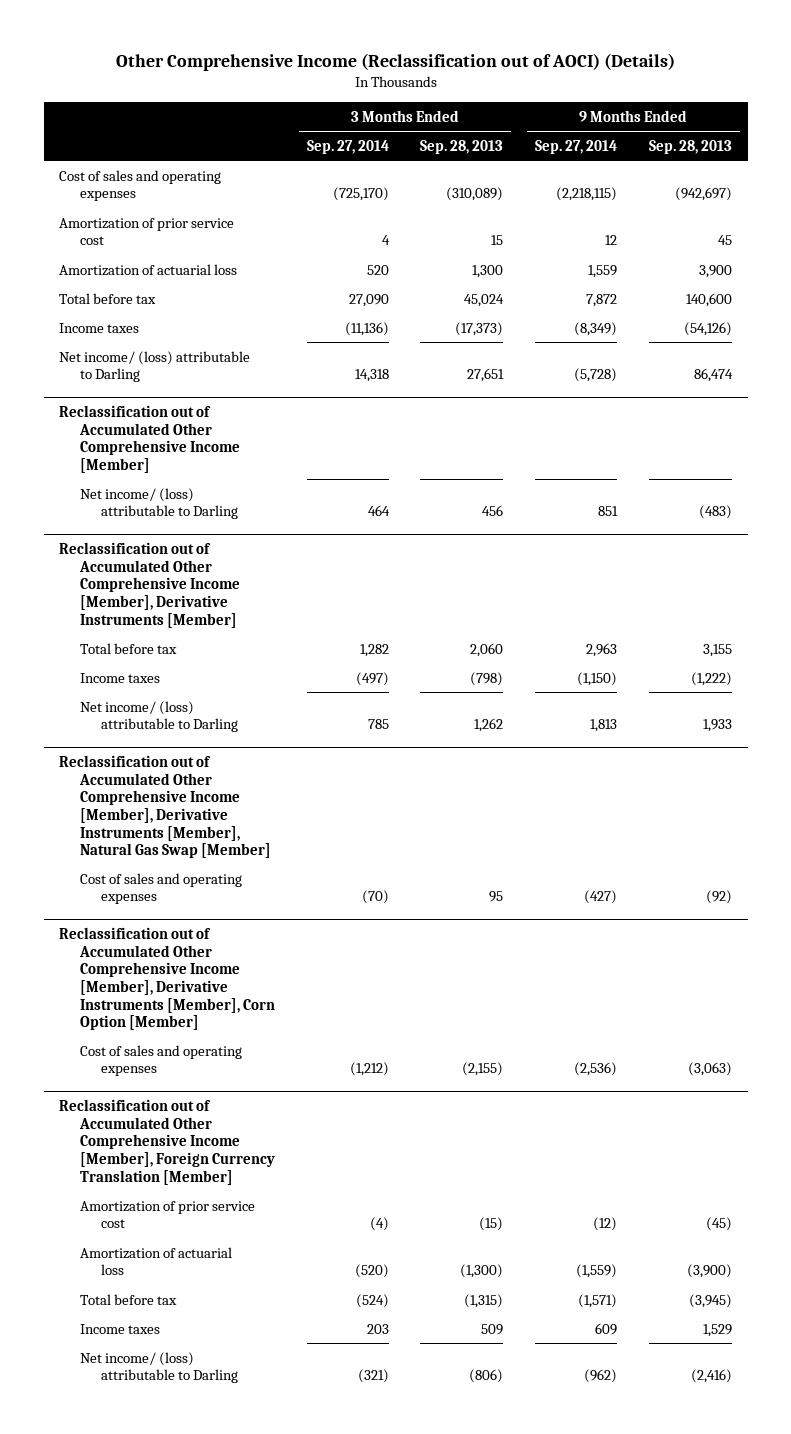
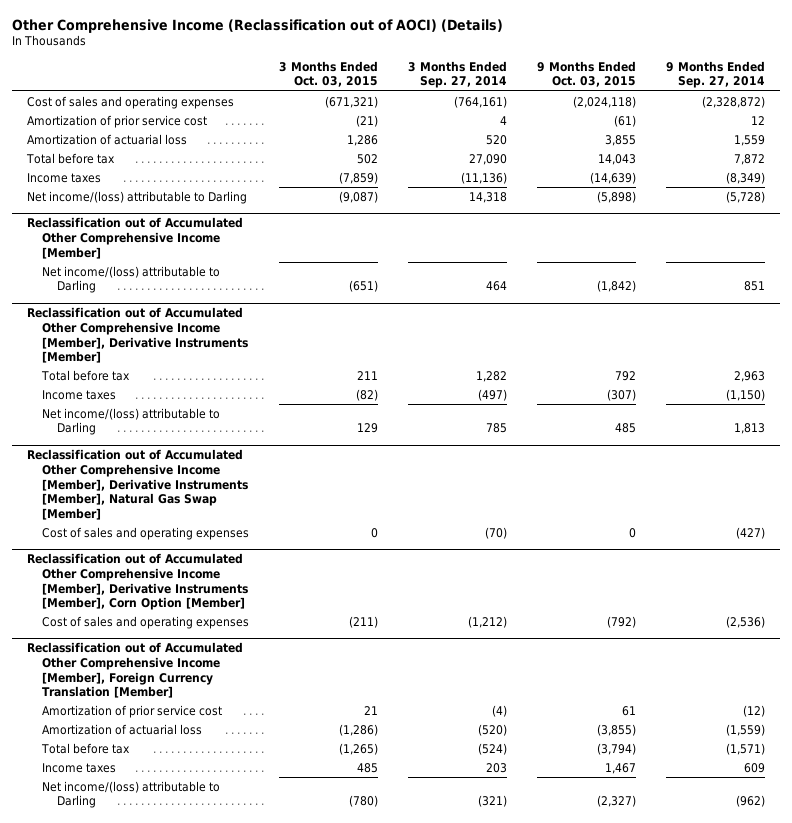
[420,139,504,154] Sep. 28, 2013 -> none
[648,139,732,154] Sep. 28, 2013 -> none
none -> [278,60,378,88] 3 Months Ended Oct. 03, 2015
none -> [537,60,637,88] 9 Months Ended Oct. 03, 2015
[332,187,389,202] (725,170) -> [454,95,508,108] (764,161)
[556,187,618,202] (2,218,115) -> [702,95,766,108] (2,328,872)
[59,350,251,383] Net income/ (loss) attributable to Darling -> [26,190,247,204] Net income/(loss) attributable to Darling
[80,487,238,520] Net income/ (loss) attributable to Darling -> [41,265,220,294] Net income/(loss) attributable to Darling
[80,700,238,733] Net income/ (loss) attributable to Darling -> [41,407,220,436] Net income/(loss) attributable to Darling
[80,1351,238,1384] Net income/ (loss) attributable to Darling -> [41,780,220,809] Net income/(loss) attributable to Darling

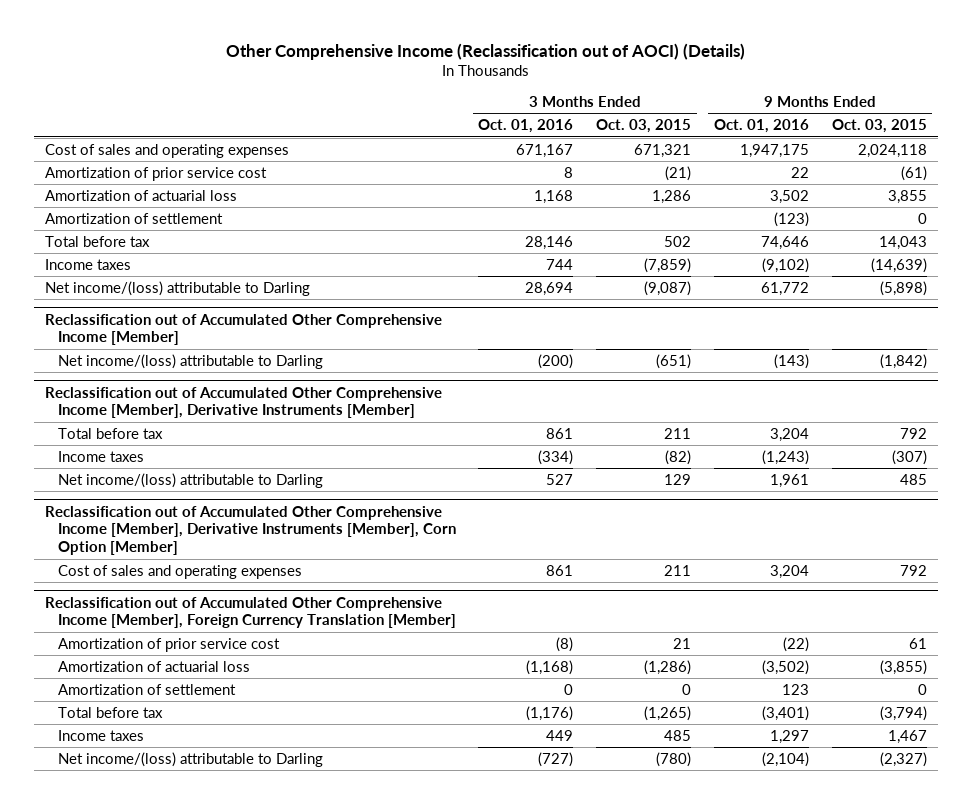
[408,60,508,89] 3 Months Ended Sep. 27, 2014 -> none
[666,60,766,89] 9 Months Ended Sep. 27, 2014 -> none
none -> [478,119,574,134] Oct. 01, 2016
none -> [713,119,809,134] Oct. 01, 2016
[324,95,378,108] (671,321) -> [634,143,692,158] 671,321
[573,95,637,108] (2,024,118) -> [857,143,927,158] 2,024,118
none -> [45,212,224,224] Amortization of settlement
[26,449,248,520] Reclassification out of Accumulated Other Comprehensive Income [Member], Derivative Instruments [Member], Natural Gas Swap [Member] -> none
[41,526,249,540] Cost of sales and operating expenses -> none
[348,615,378,628] (211) -> [664,564,692,576] 211
[607,615,637,628] (792) -> [899,564,927,576] 792
none -> [57,683,236,695] Amortization of settlement

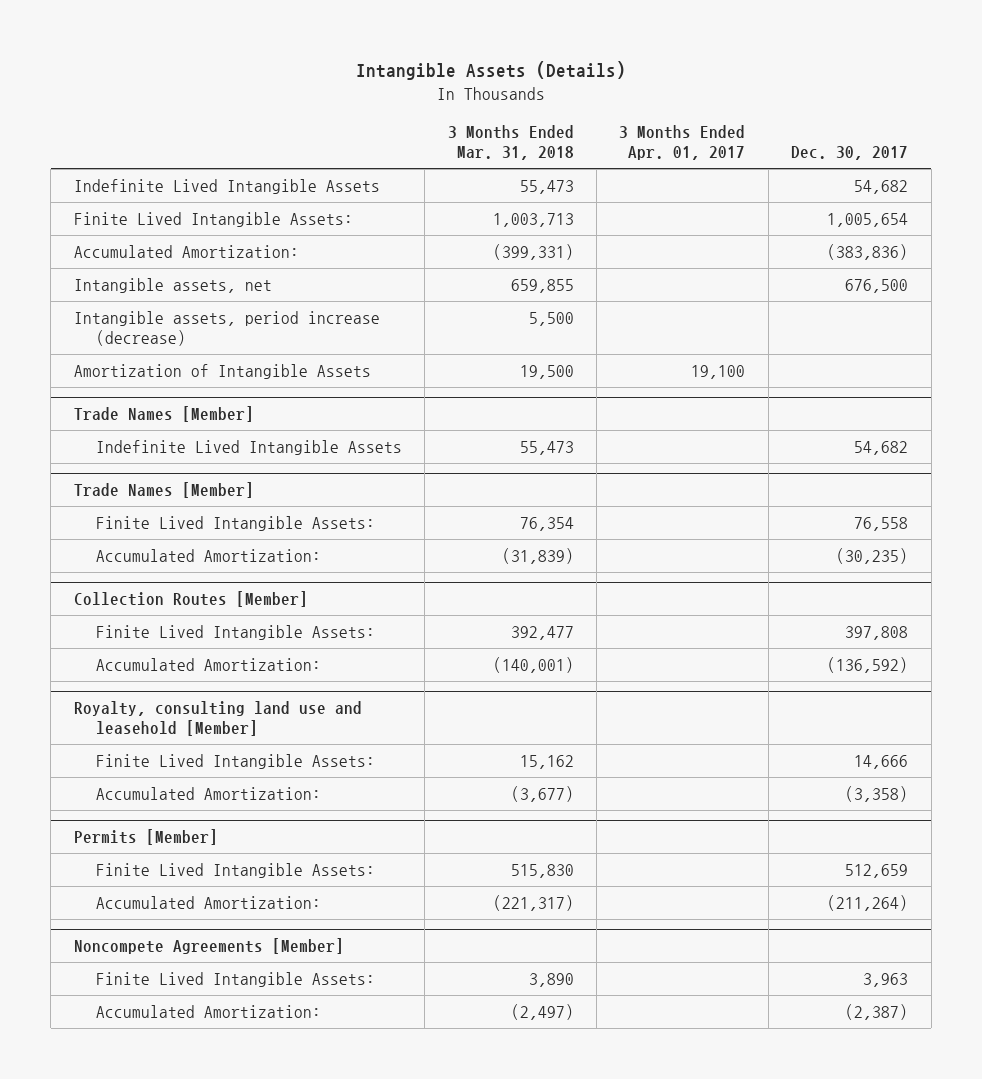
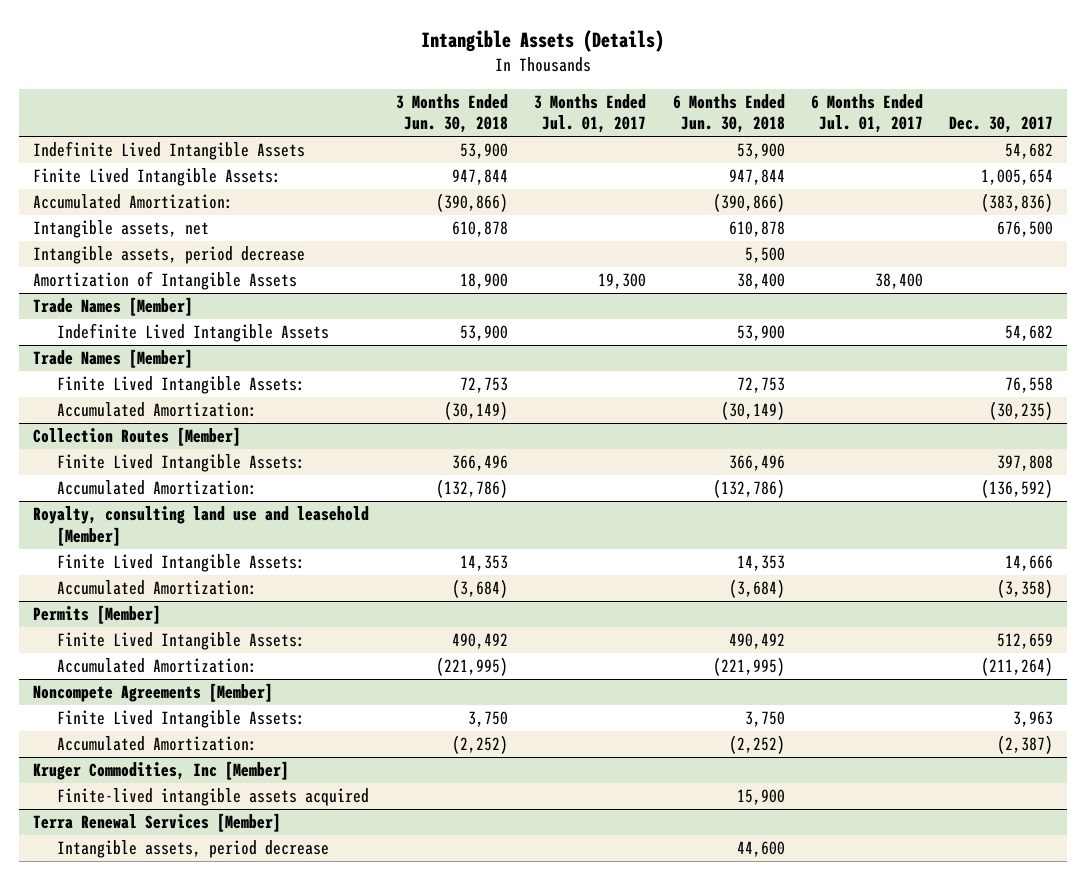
[447,124,574,161] 3 Months Ended Mar. 31, 2018 -> none
[619,124,746,161] 3 Months Ended Apr. 01, 2017 -> none
none -> [395,93,508,134] 3 Months Ended Jun. 30, 2018
none -> [534,93,647,134] 3 Months Ended Jul. 01, 2017
none -> [672,93,785,134] 6 Months Ended Jun. 30, 2018
none -> [810,93,923,134] 6 Months Ended Jul. 01, 2017
[73,310,380,347] Intangible assets, period increase (decrease) -> [32,246,305,265] Intangible assets, period decrease
none -> [32,761,289,781] Kruger Commodities, Inc [Member]
none -> [57,788,370,807] Finite-lived intangible assets acquired
none -> [32,813,281,833] Terra Renewal Services [Member]
none -> [57,840,330,859] Intangible assets, period decrease

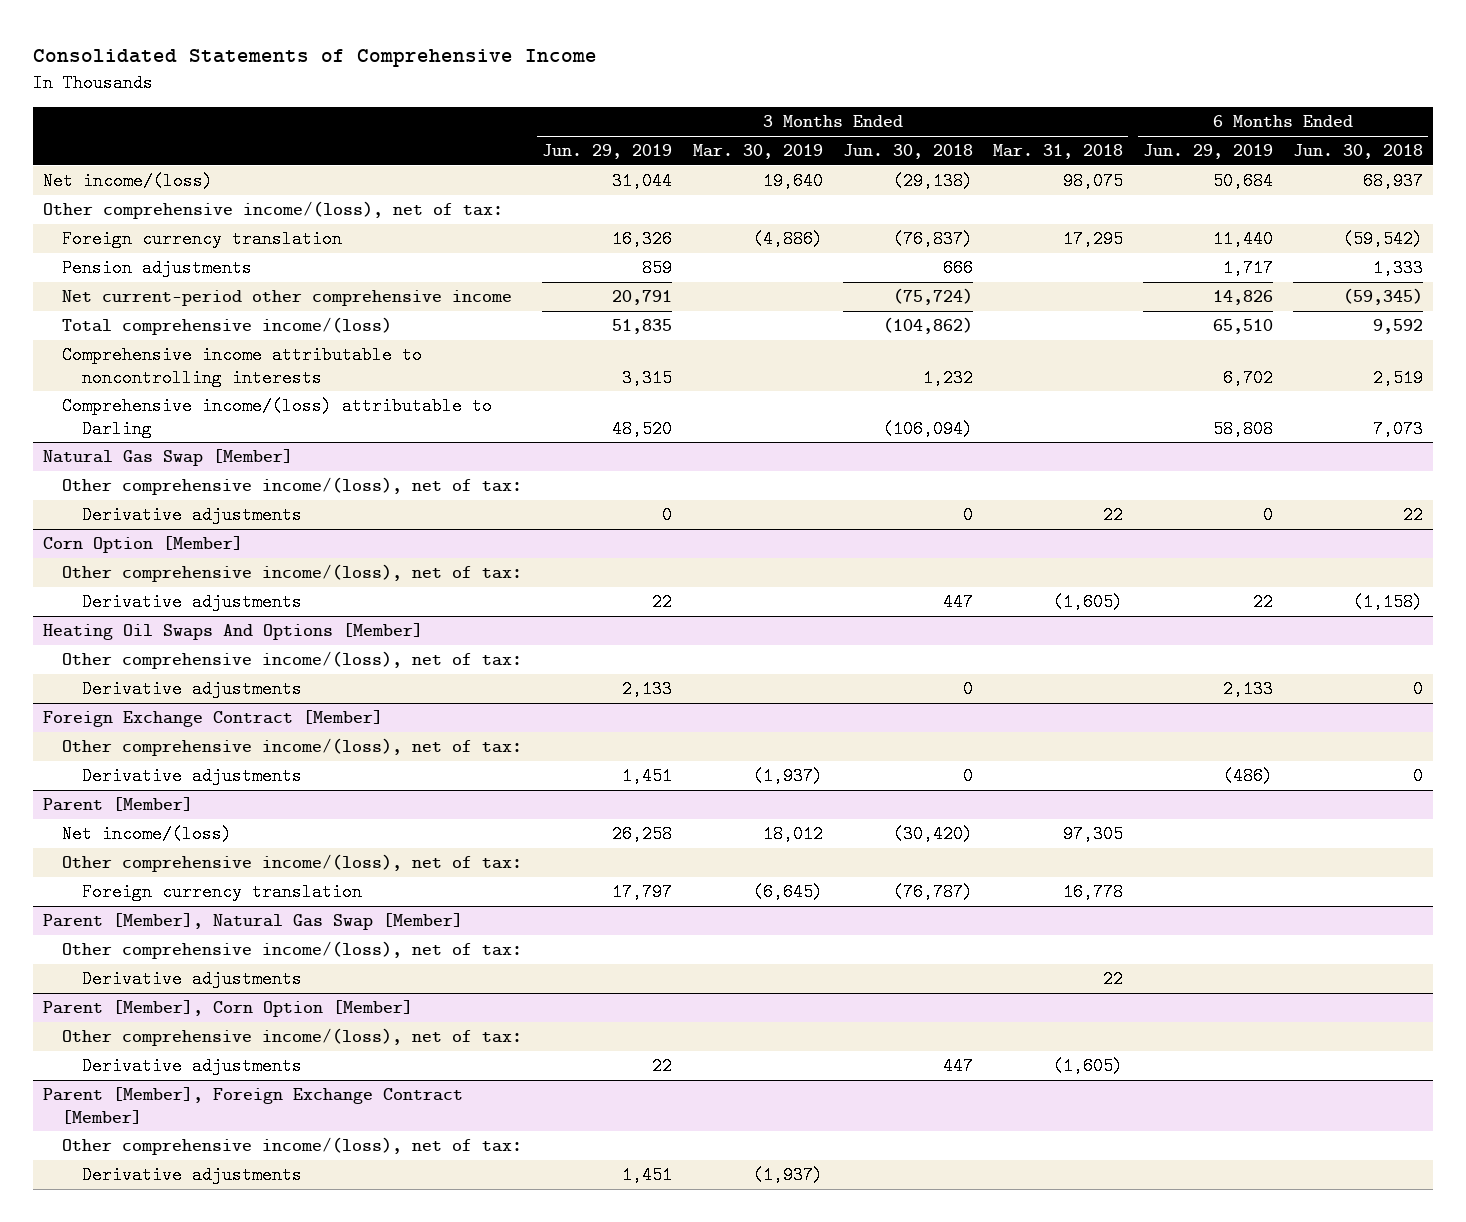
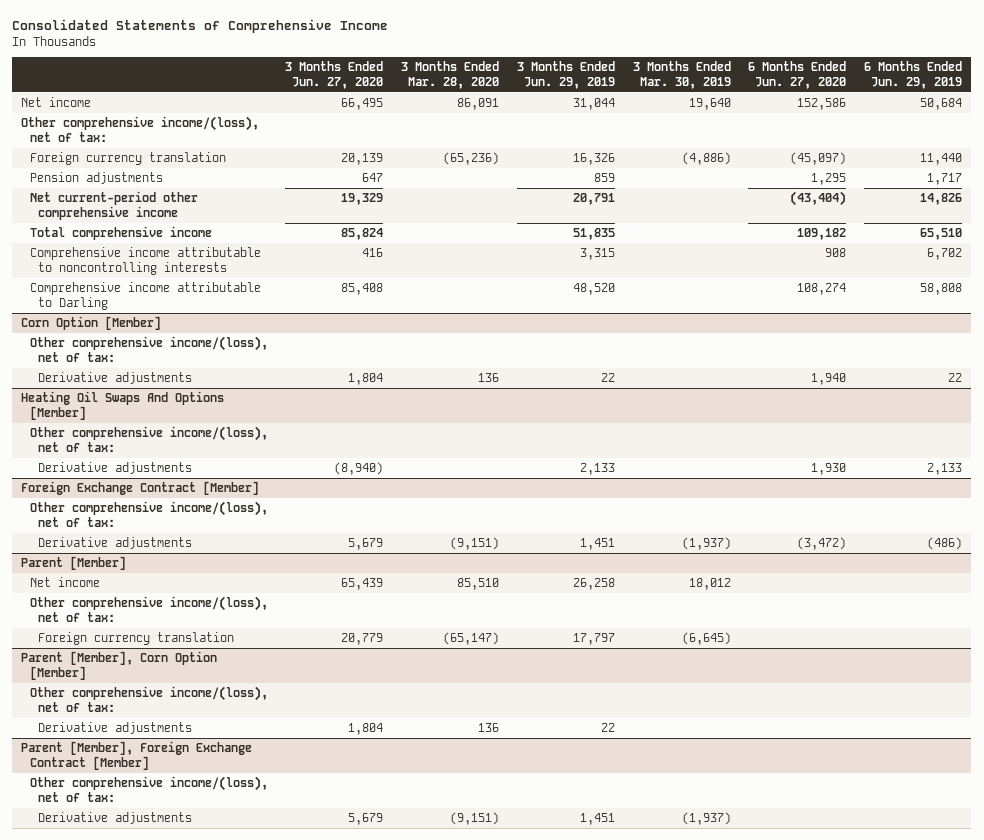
[842,144,973,160] Jun. 30, 2018 -> none
[992,144,1123,160] Mar. 31, 2018 -> none
[1293,144,1424,160] Jun. 30, 2018 -> none
none -> [285,61,384,89] 3 Months Ended Jun. 27, 2020
none -> [401,61,500,89] 3 Months Ended Mar. 28, 2020
none -> [748,61,847,89] 6 Months Ended Jun. 27, 2020
[42,172,213,191] Net income/(loss) -> [21,97,92,108] Net income
[62,317,393,336] Total comprehensive income/(loss) -> [29,226,212,241] Total comprehensive income
[42,449,293,467] Natural Gas Swap [Member] -> none
[62,477,523,496] Other comprehensive income/(loss), net of tax: -> none
[81,506,302,525] Derivative adjustments -> none
[62,397,493,438] Comprehensive income/(loss) attributable to Darling -> [29,282,261,310] Comprehensive income attributable to Darling
[62,825,233,844] Net income/(loss) -> [29,577,100,588] Net income
[42,913,463,931] Parent [Member], Natural Gas Swap [Member] -> none
[62,941,523,960] Other comprehensive income/(loss), net of tax: -> none
[81,970,302,989] Derivative adjustments -> none

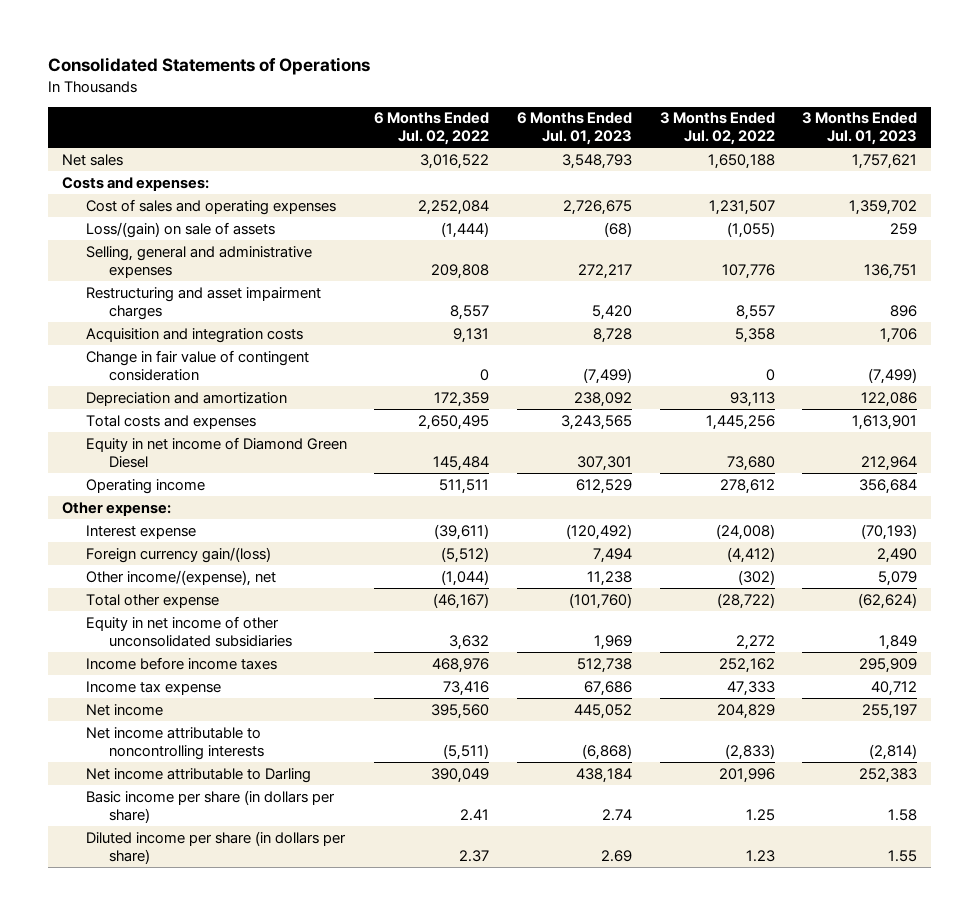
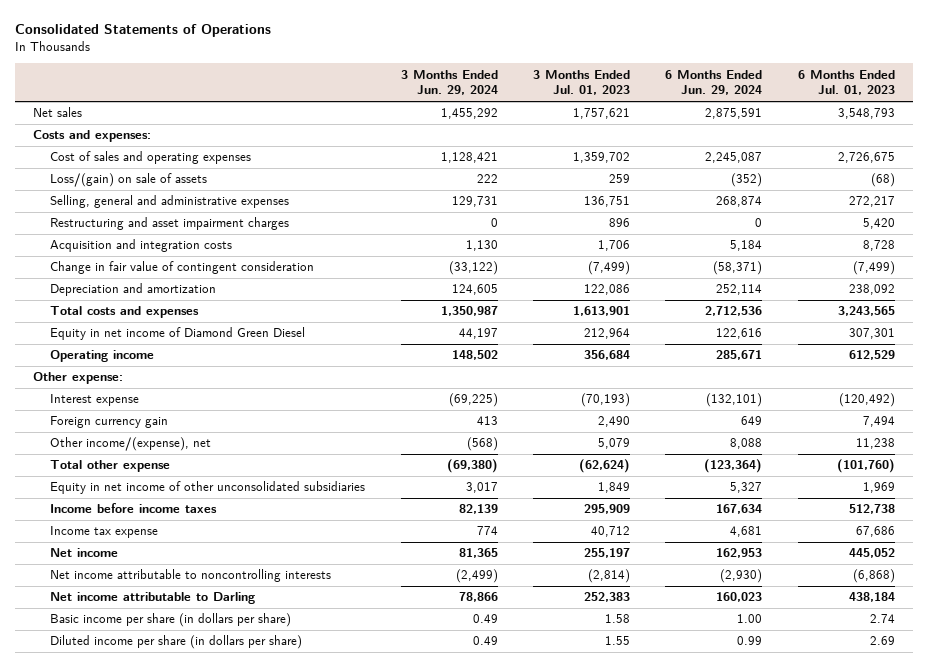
[374,112,490,146] 6 Months Ended Jul. 02, 2022 -> none
[659,112,775,146] 3 Months Ended Jul. 02, 2022 -> none
none -> [400,69,498,96] 3 Months Ended Jun. 29, 2024
none -> [665,69,763,96] 6 Months Ended Jun. 29, 2024
[85,546,271,563] Foreign currency gain/(loss) -> [50,416,169,429] Foreign currency gain

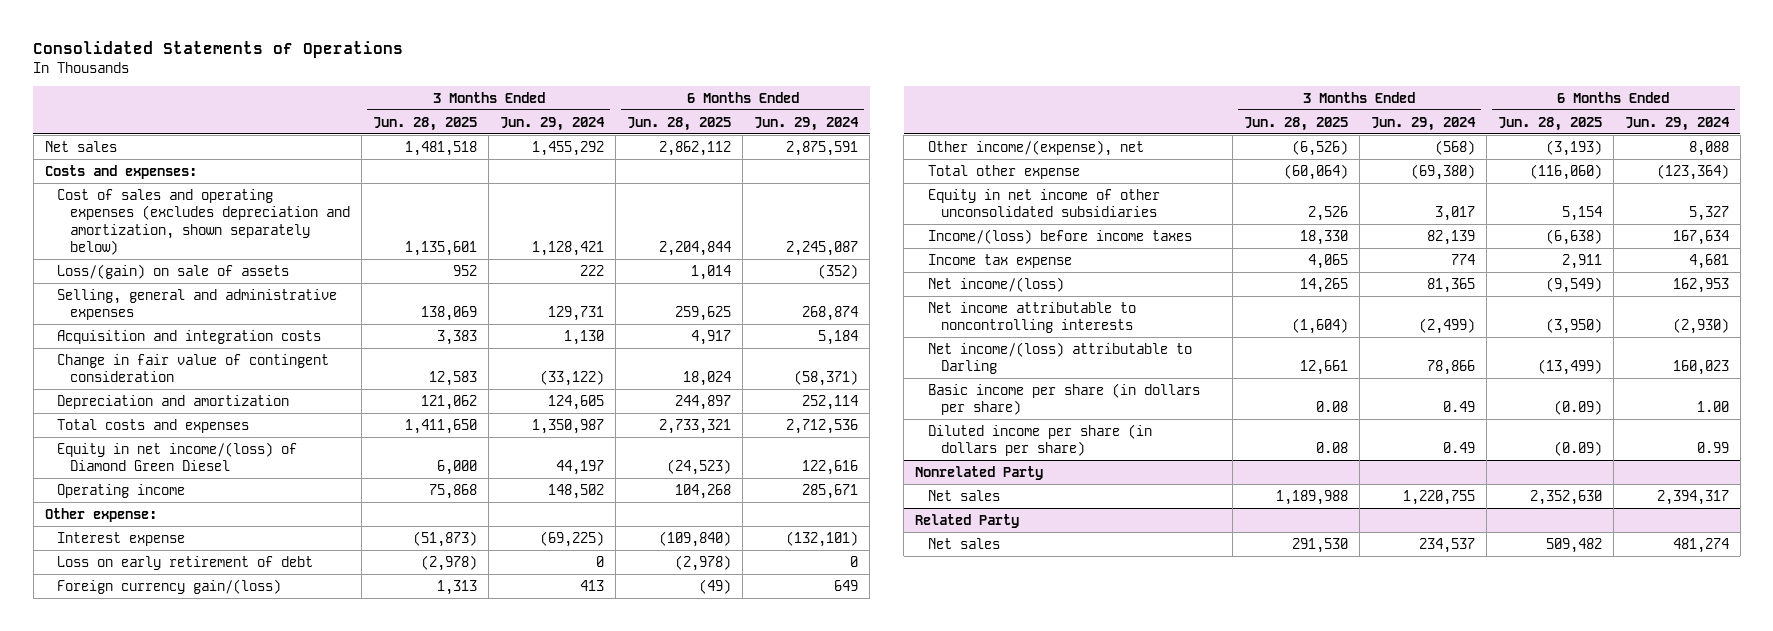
[533,69,631,96] 3 Months Ended Jul. 01, 2023 -> none
[797,69,895,96] 6 Months Ended Jul. 01, 2023 -> none
none -> [373,116,478,131] Jun. 28, 2025
none -> [627,116,732,131] Jun. 28, 2025
[50,151,252,165] Cost of sales and operating expenses -> [57,188,351,256] Cost of sales and operating expenses (excludes depreciation and amortization, shown separately below)
[50,217,290,231] Restructuring and asset impairment charges -> none
[50,327,306,341] Equity in net income of Diamond Green Diesel -> [57,441,298,472] Equity in net income/(loss) of Diamond Green Diesel
none -> [57,555,314,570] Loss on early retirement of debt
[50,416,169,429] Foreign currency gain -> [57,578,282,594] Foreign currency gain/(loss)
[50,503,218,514] Income before income taxes -> [927,228,1192,244] Income/(loss) before income taxes
[50,548,119,558] Net income -> [927,276,1064,292] Net income/(loss)
[50,592,256,605] Net income attributable to Darling -> [927,341,1192,375] Net income/(loss) attributable to Darling
none -> [915,465,1044,480] Nonrelated Party
none -> [927,489,1000,501] Net sales
none -> [915,513,1020,528] Related Party
none -> [927,537,1000,549] Net sales

